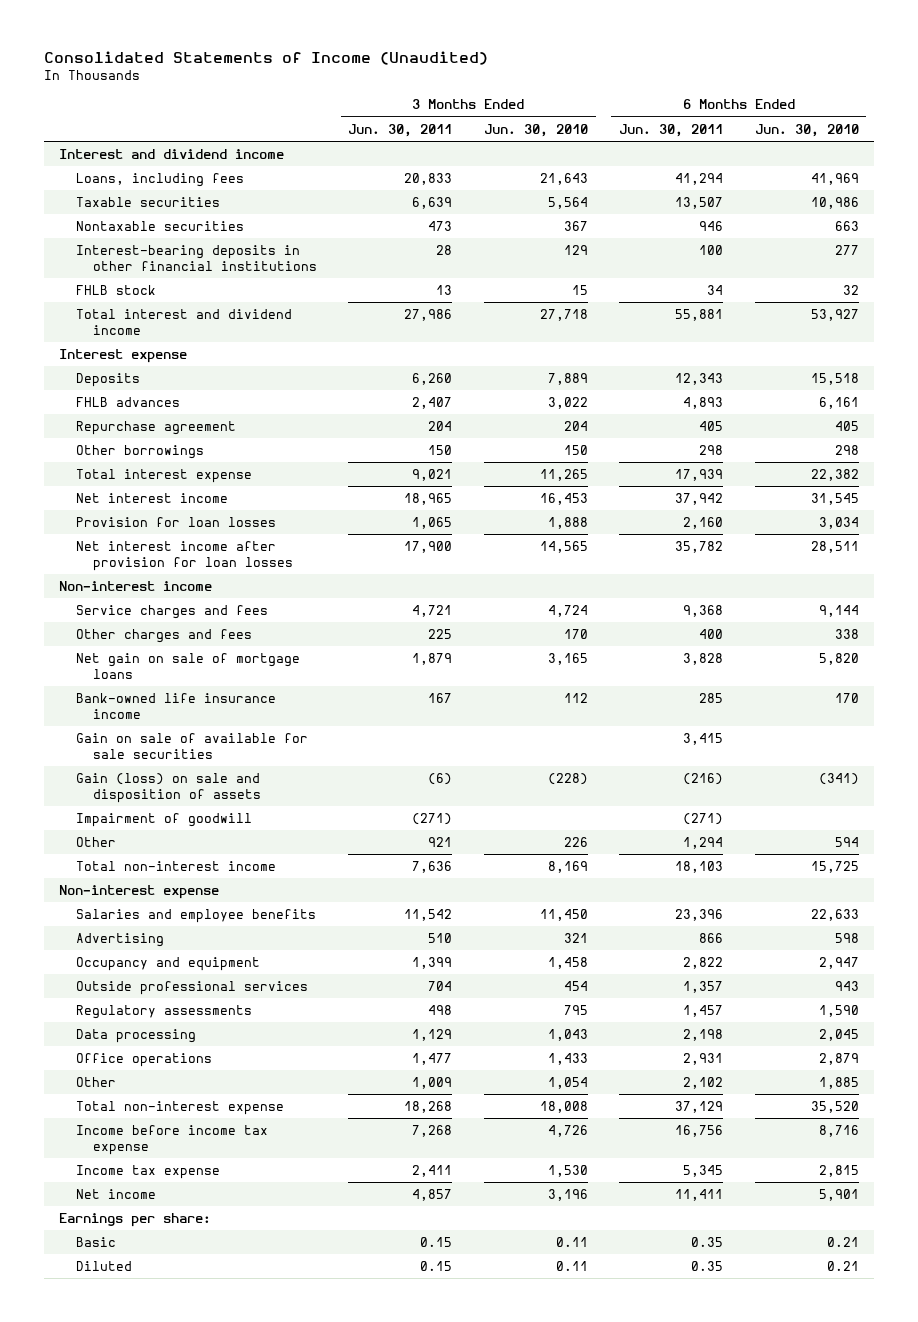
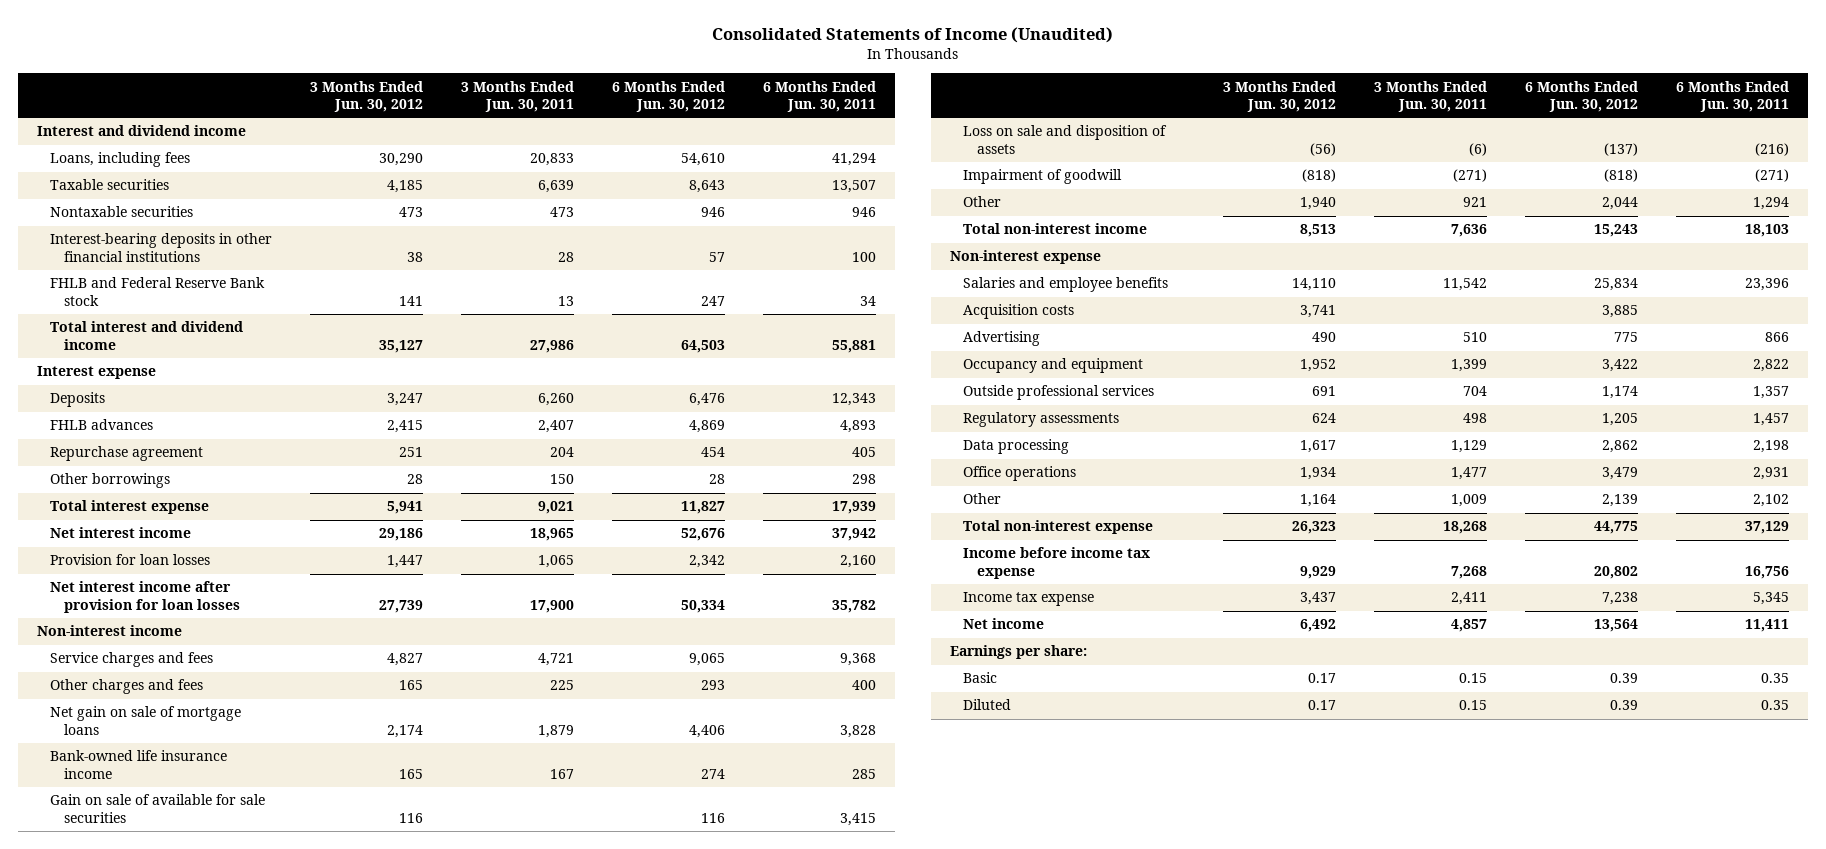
[483,123,588,137] Jun. 30, 2010 -> none
[754,123,859,137] Jun. 30, 2010 -> none
none -> [310,80,424,113] 3 Months Ended Jun. 30, 2012
none -> [612,80,726,113] 6 Months Ended Jun. 30, 2012
[76,284,157,295] FHLB stock -> [50,277,266,306] FHLB and Federal Reserve Bank stock
[76,772,261,803] Gain (loss) on sale and disposition of assets -> [963,125,1168,154] Loss on sale and disposition of assets
none -> [963,304,1075,320] Acquisition costs

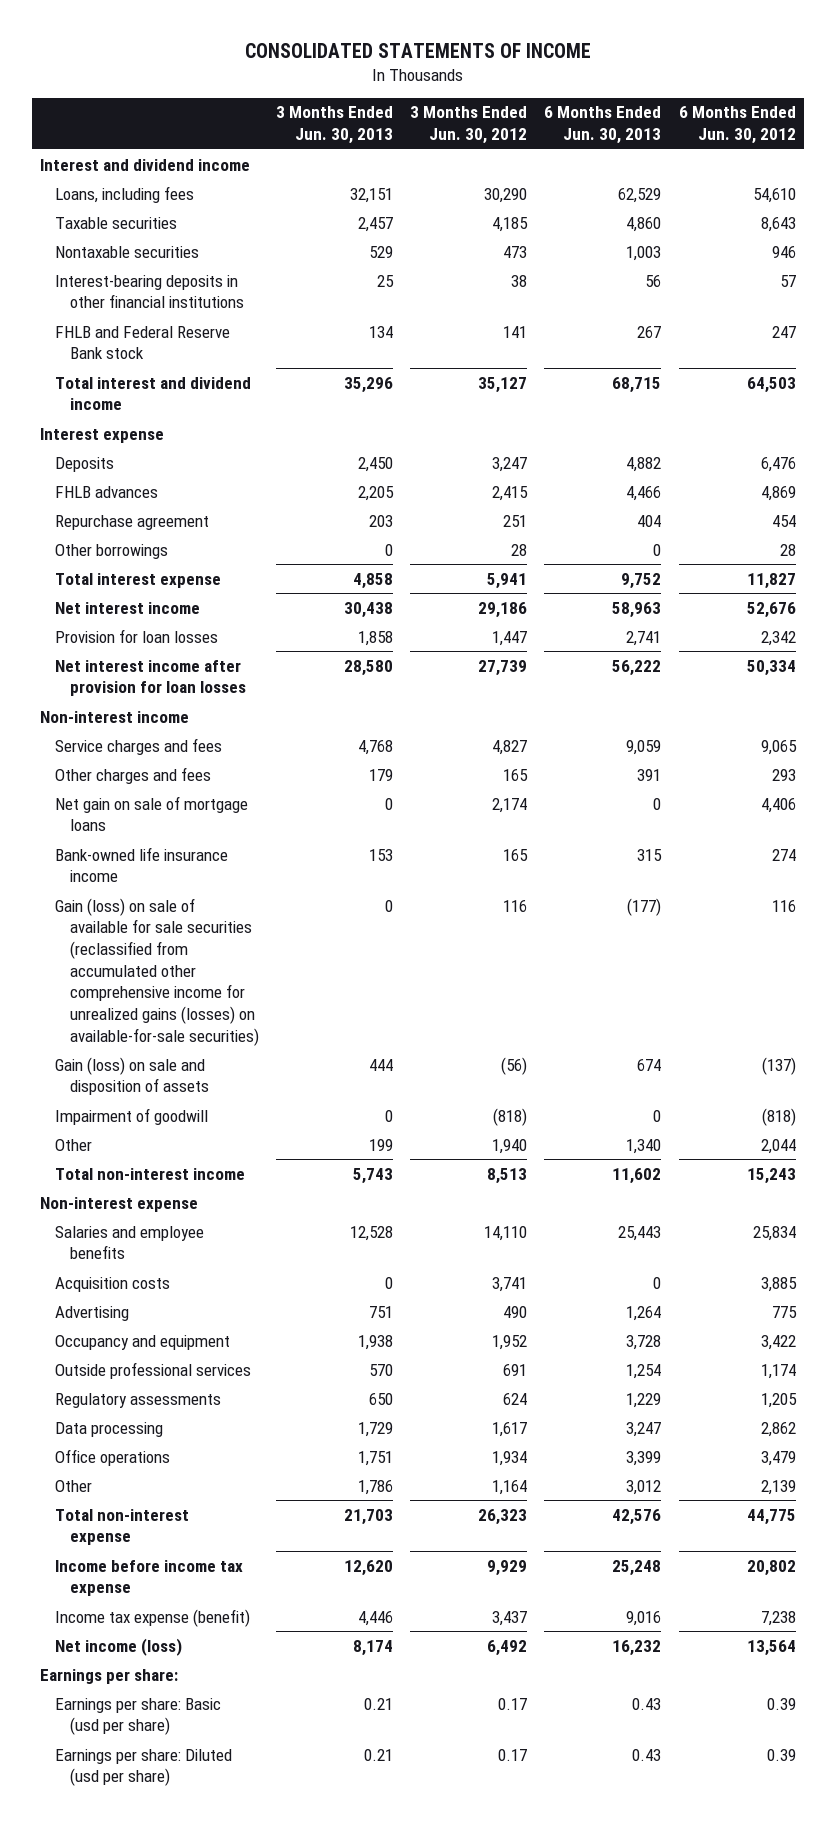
[711,26,1113,43] Consolidated Statements of Income (Unaudited) -> [245,43,592,59] CONSOLIDATED STATEMENTS OF INCOME
[461,80,575,113] 3 Months Ended Jun. 30, 2011 -> none
[763,80,877,113] 6 Months Ended Jun. 30, 2011 -> none
none -> [275,106,393,145] 3 Months Ended Jun. 30, 2013
none -> [544,106,662,145] 6 Months Ended Jun. 30, 2013
[50,794,266,823] Gain on sale of available for sale securities -> [54,897,259,1046] Gain (loss) on sale of available for sale securities (reclassified from accumulated other comprehensive income for unrealized gains (losses) on available-for-sale securities)
[963,125,1168,154] Loss on sale and disposition of assets -> [54,1056,209,1096] Gain (loss) on sale and disposition of assets
[963,592,1095,607] Income tax expense -> [54,1608,250,1627] Income tax expense (benefit)
[963,618,1045,630] Net income -> [54,1637,182,1656] Net income (loss)
[963,672,998,684] Basic -> [54,1697,221,1736] Earnings per share: Basic (usd per share)
[963,699,1012,711] Diluted -> [54,1748,232,1787] Earnings per share: Diluted (usd per share)

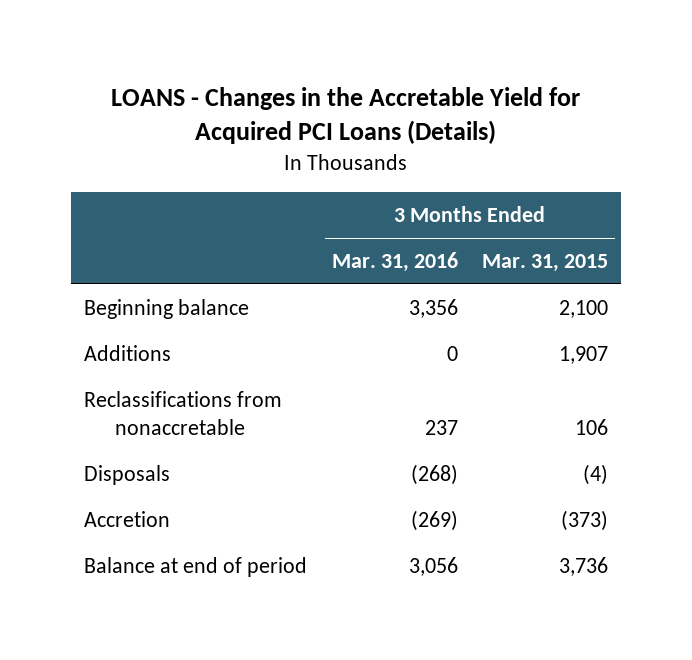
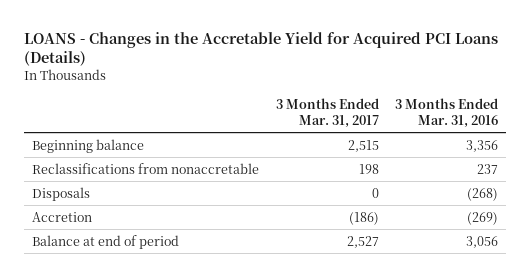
[482,254,609,273] Mar. 31, 2015 -> none
none -> [275,97,379,128] 3 Months Ended Mar. 31, 2017
[83,345,171,362] Additions -> none

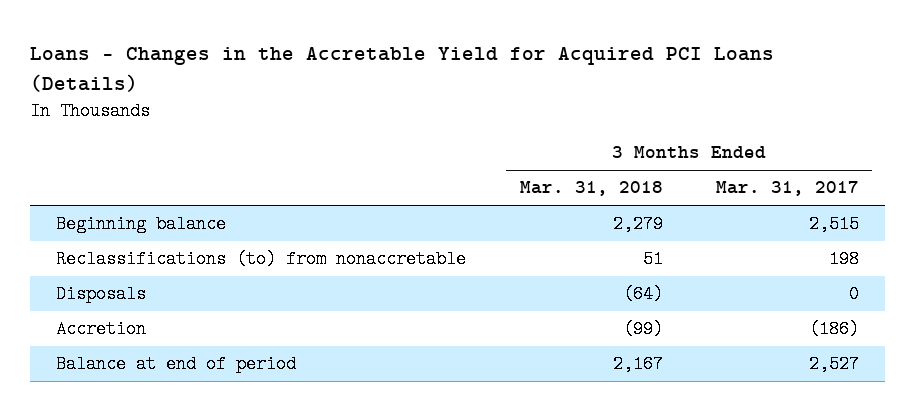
[24,31,499,66] LOANS - Changes in the Accretable Yield for Acquired PCI Loans (Details) -> [29,46,774,92] Loans - Changes in the Accretable Yield for Acquired PCI Loans (Details)
[394,97,498,128] 3 Months Ended Mar. 31, 2016 -> none
none -> [519,181,663,197] Mar. 31, 2018
[32,162,260,174] Reclassifications from nonaccretable -> [56,250,467,269] Reclassifications (to) from nonaccretable

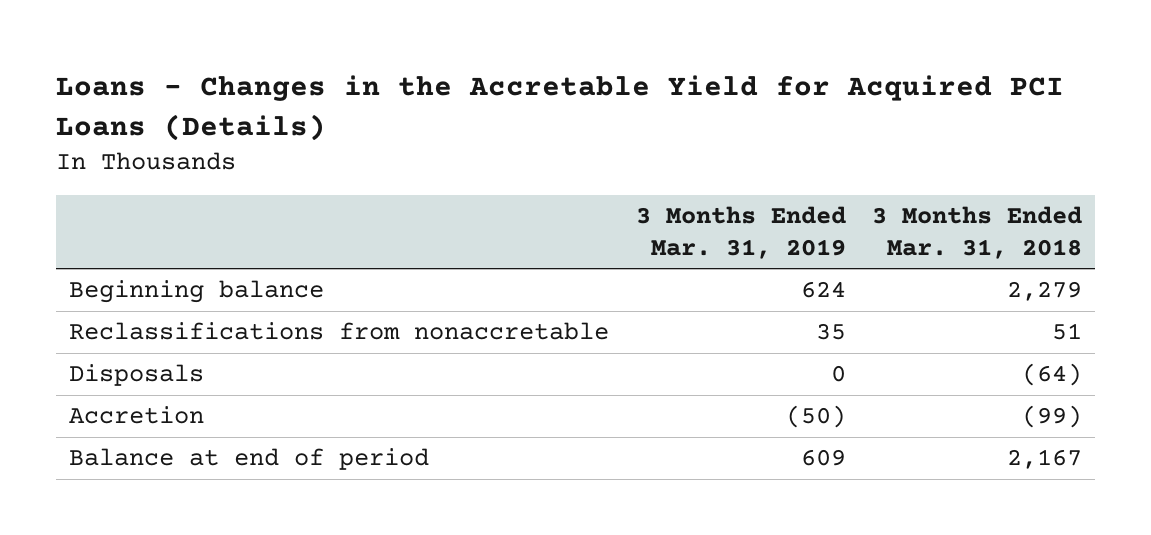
[715,181,859,197] Mar. 31, 2017 -> none
none -> [635,206,846,259] 3 Months Ended Mar. 31, 2019
[56,250,467,269] Reclassifications (to) from nonaccretable -> [69,322,610,341] Reclassifications from nonaccretable

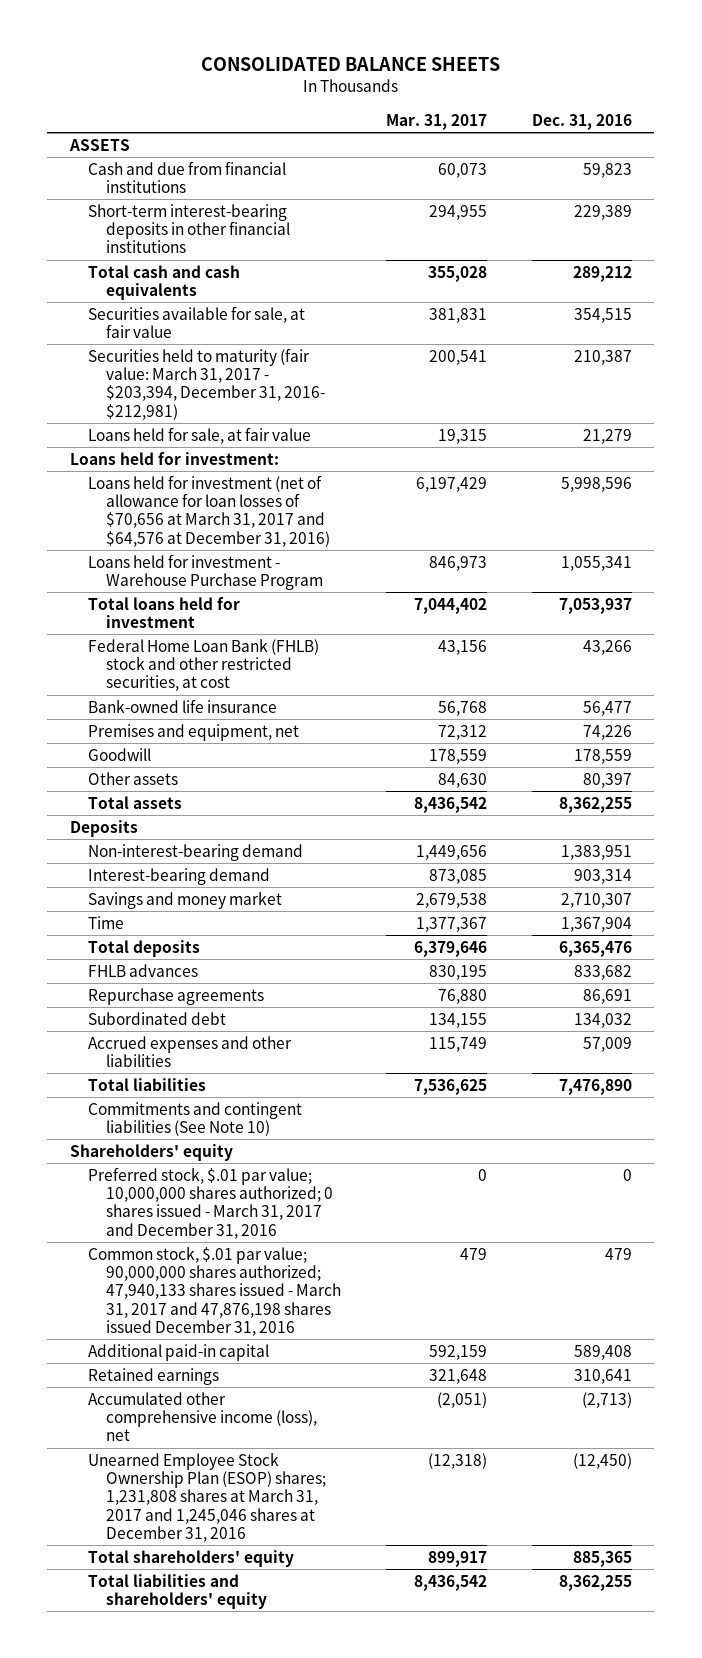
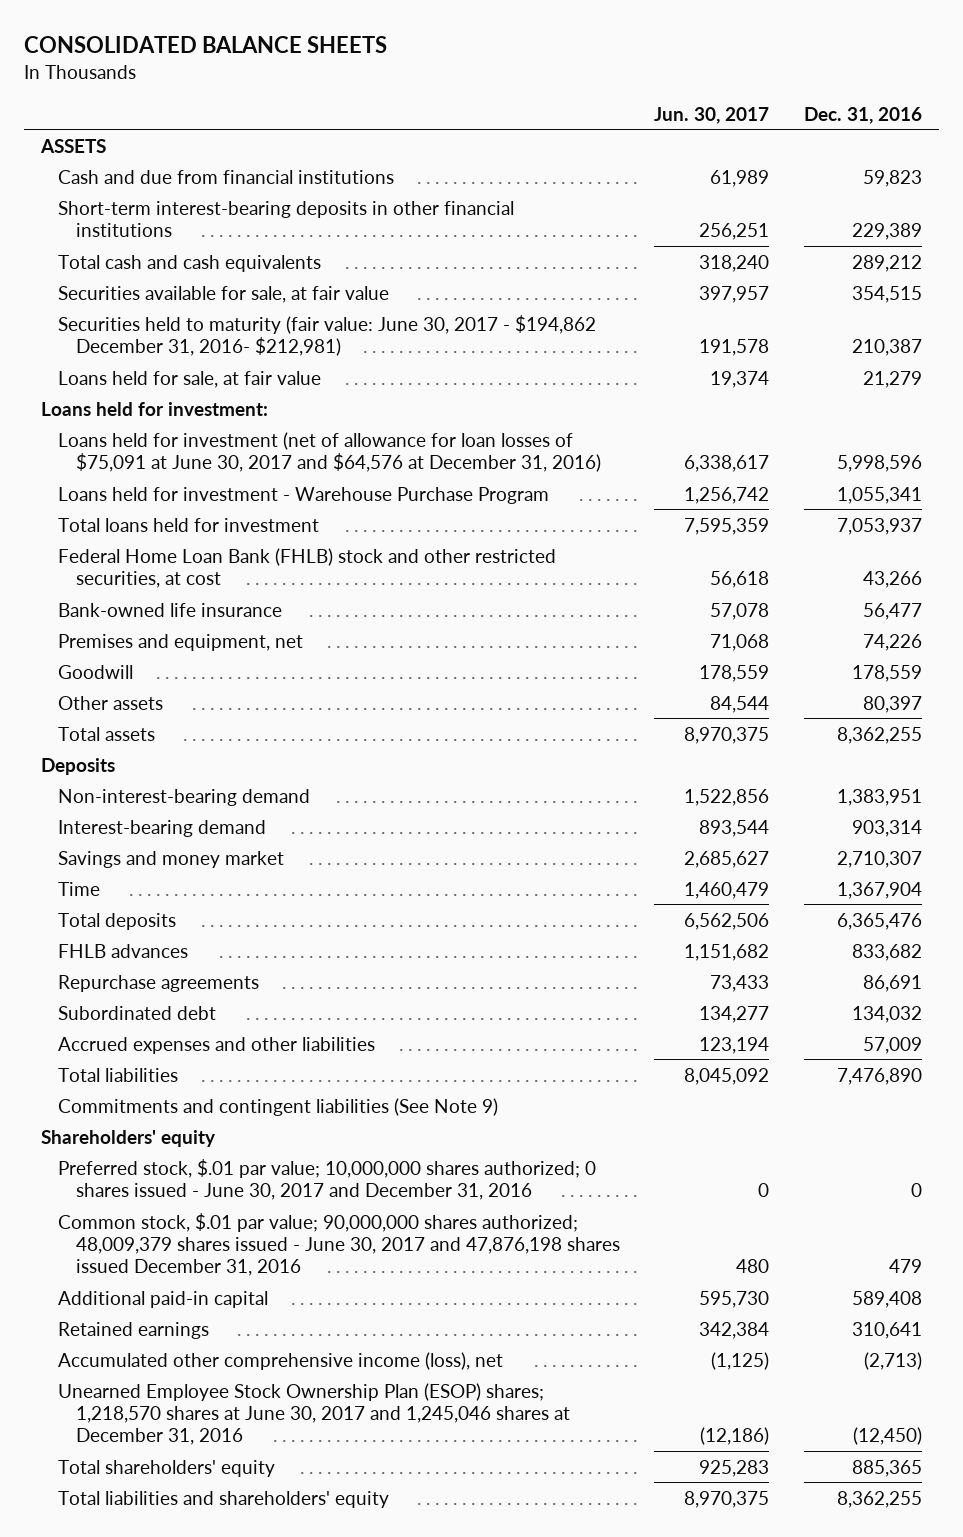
[385,113,487,130] Mar. 31, 2017 -> none
none -> [654,106,770,124] Jun. 30, 2017
[87,347,326,420] Securities held to maturity (fair value: March 31, 2017 - $203,394, December 31, 2016- $212,981) -> [58,314,597,356] Securities held to maturity (fair value: June 30, 2017 - $194,862 December 31, 2016- $212,981)
[87,474,331,547] Loans held for investment (net of allowance for loan losses of $70,656 at March 31, 2017 and $64,576 at December 31, 2016) -> [58,431,601,472] Loans held for investment (net of allowance for loan losses of $75,091 at June 30, 2017 and $64,576 at December 31, 2016)
[87,1101,302,1137] Commitments and contingent liabilities (See Note 10) -> [58,1097,499,1116] Commitments and contingent liabilities (See Note 9)
[87,1166,334,1239] Preferred stock, $.01 par value; 10,000,000 shares authorized; 0 shares issued - March 31, 2017 and December 31, 2016 -> [58,1158,597,1200] Preferred stock, $.01 par value; 10,000,000 shares authorized; 0 shares issued - June 30, 2017 and December 31, 2016
[87,1246,342,1336] Common stock, $.01 par value; 90,000,000 shares authorized; 47,940,133 shares issued - March 31, 2017 and 47,876,198 shares issued December 31, 2016 -> [58,1212,620,1277] Common stock, $.01 par value; 90,000,000 shares authorized; 48,009,379 shares issued - June 30, 2017 and 47,876,198 shares issued December 31, 2016
[87,1452,327,1542] Unearned Employee Stock Ownership Plan (ESOP) shares; 1,231,808 shares at March 31, 2017 and 1,245,046 shares at December 31, 2016 -> [58,1382,570,1446] Unearned Employee Stock Ownership Plan (ESOP) shares; 1,218,570 shares at June 30, 2017 and 1,245,046 shares at December 31, 2016

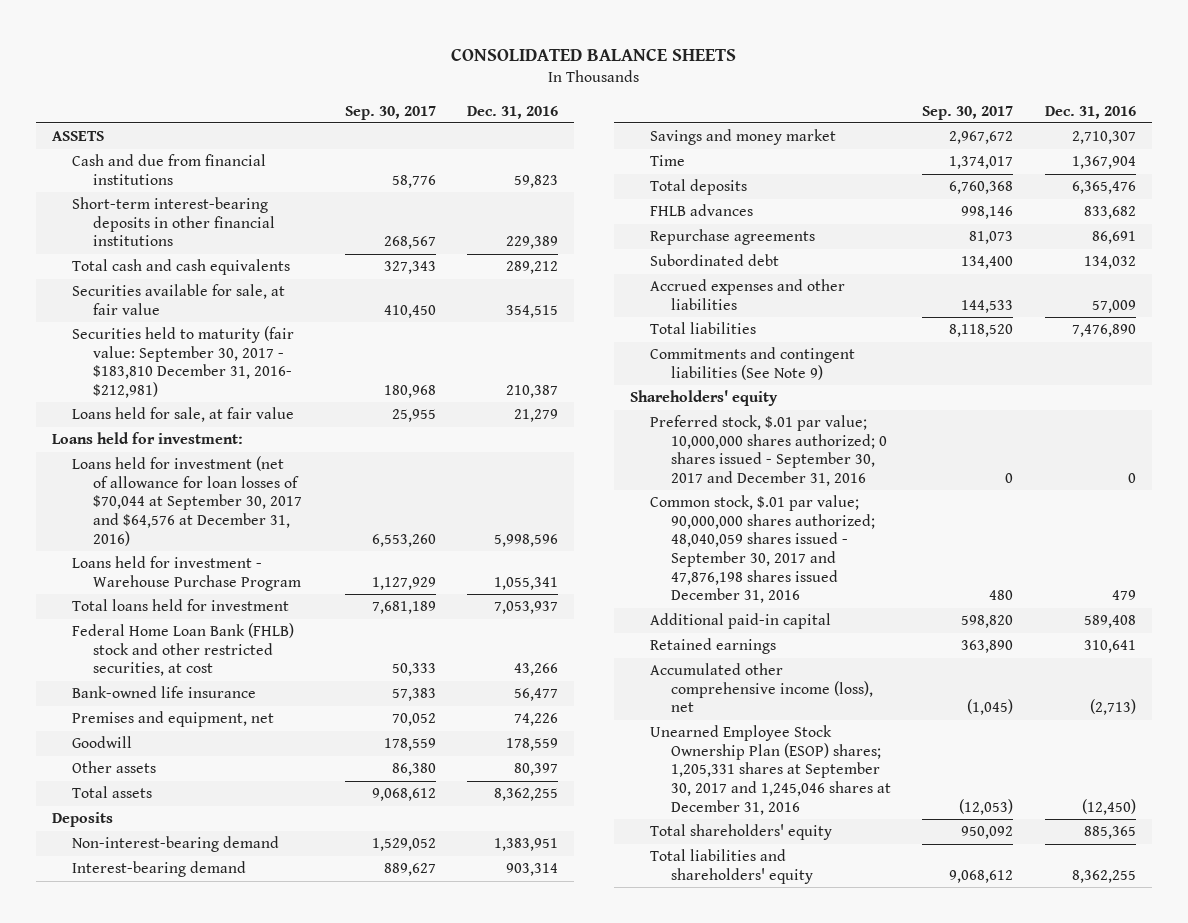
[654,106,770,124] Jun. 30, 2017 -> none
none -> [344,105,436,120] Sep. 30, 2017
[58,314,597,356] Securities held to maturity (fair value: June 30, 2017 - $194,862 December 31, 2016- $212,981) -> [72,326,295,399] Securities held to maturity (fair value: September 30, 2017 - $183,810 December 31, 2016- $212,981)
[58,431,601,472] Loans held for investment (net of allowance for loan losses of $75,091 at June 30, 2017 and $64,576 at December 31, 2016) -> [72,456,302,546] Loans held for investment (net of allowance for loan losses of $70,044 at September 30, 2017 and $64,576 at December 31, 2016)
[58,1158,597,1200] Preferred stock, $.01 par value; 10,000,000 shares authorized; 0 shares issued - June 30, 2017 and December 31, 2016 -> [650,415,887,487] Preferred stock, $.01 par value; 10,000,000 shares authorized; 0 shares issued - September 30, 2017 and December 31, 2016
[58,1212,620,1277] Common stock, $.01 par value; 90,000,000 shares authorized; 48,009,379 shares issued - June 30, 2017 and 47,876,198 shares issued December 31, 2016 -> [650,495,875,604] Common stock, $.01 par value; 90,000,000 shares authorized; 48,040,059 shares issued - September 30, 2017 and 47,876,198 shares issued December 31, 2016
[58,1382,570,1446] Unearned Employee Stock Ownership Plan (ESOP) shares; 1,218,570 shares at June 30, 2017 and 1,245,046 shares at December 31, 2016 -> [650,725,891,815] Unearned Employee Stock Ownership Plan (ESOP) shares; 1,205,331 shares at September 30, 2017 and 1,245,046 shares at December 31, 2016

